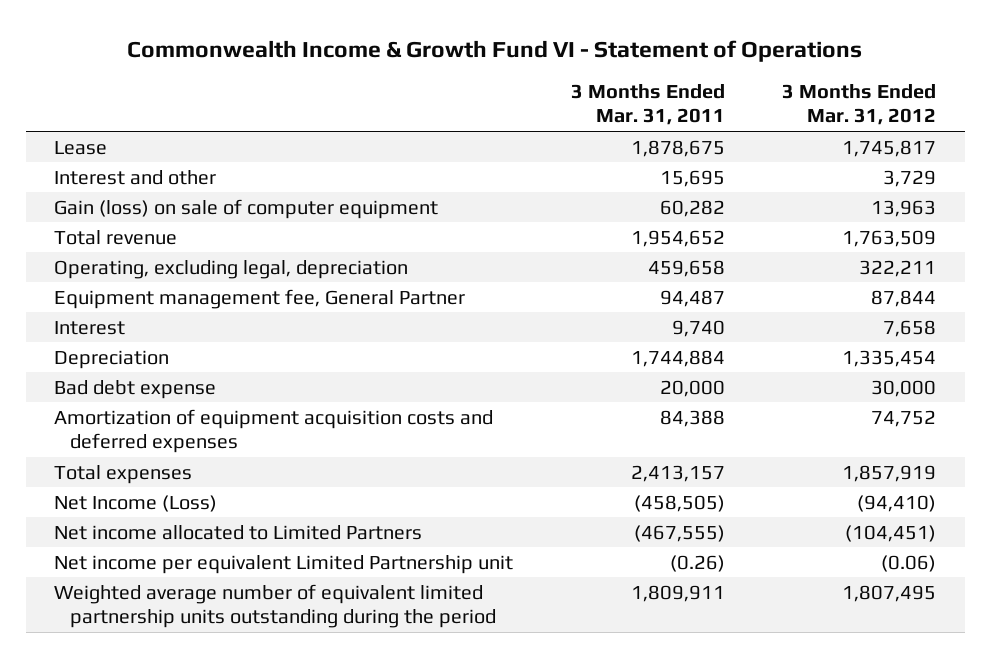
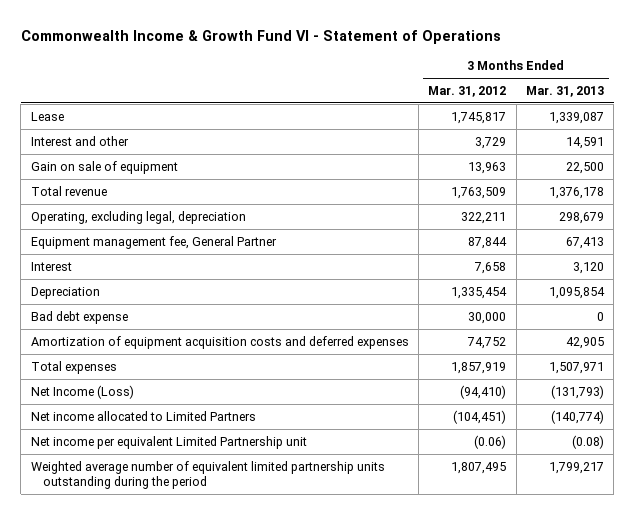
[570,84,725,126] 3 Months Ended Mar. 31, 2011 -> none
none -> [526,85,605,97] Mar. 31, 2013
[54,198,439,219] Gain (loss) on sale of computer equipment -> [30,160,178,174] Gain on sale of equipment

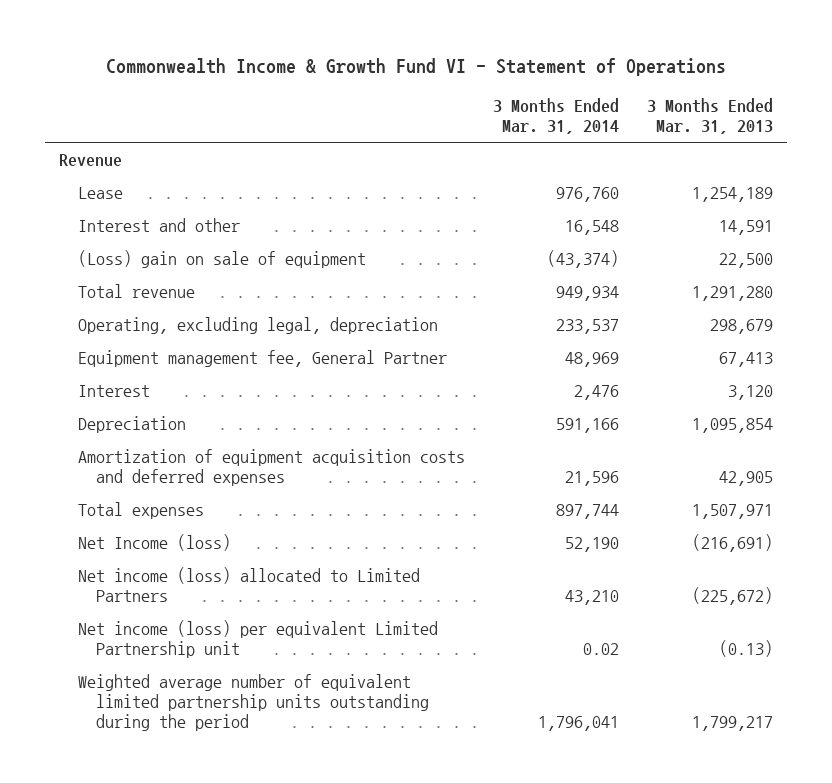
[428,85,507,97] Mar. 31, 2012 -> none
none -> [492,98,619,135] 3 Months Ended Mar. 31, 2014
none -> [59,153,123,166] Revenue
[549,111,605,124] 1,339,087 -> [691,186,773,202] 1,254,189
[30,160,178,174] Gain on sale of equipment -> [77,249,366,268] (Loss) gain on sale of equipment
[549,186,605,199] 1,376,178 -> [691,285,773,301] 1,291,280
[30,310,128,324] Bad debt expense -> none
[30,384,134,399] Net Income (Loss) -> [77,533,231,551] Net Income (loss)
[551,384,605,399] (131,793) -> [691,533,773,552] (216,691)
[30,410,256,421] Net income allocated to Limited Partners -> [77,566,420,603] Net income (loss) allocated to Limited Partners
[551,409,605,424] (140,774) -> [691,587,773,606] (225,672)
[30,435,307,449] Net income per equivalent Limited Partnership unit -> [77,619,438,659] Net income (loss) per equivalent Limited Partnership unit
[572,434,605,449] (0.08) -> [718,640,773,658] (0.13)

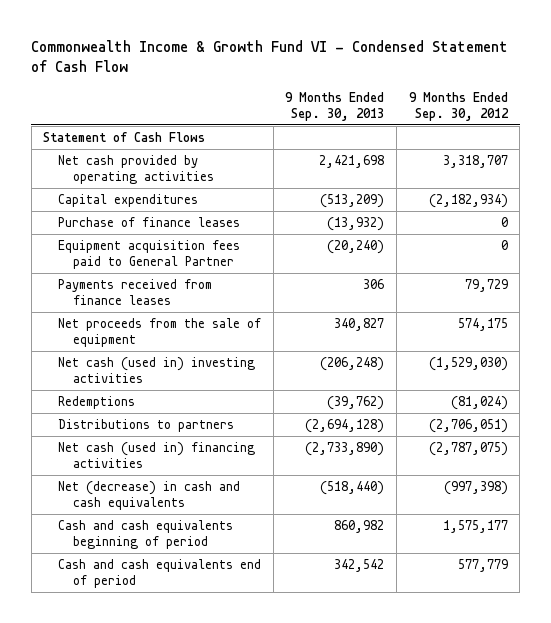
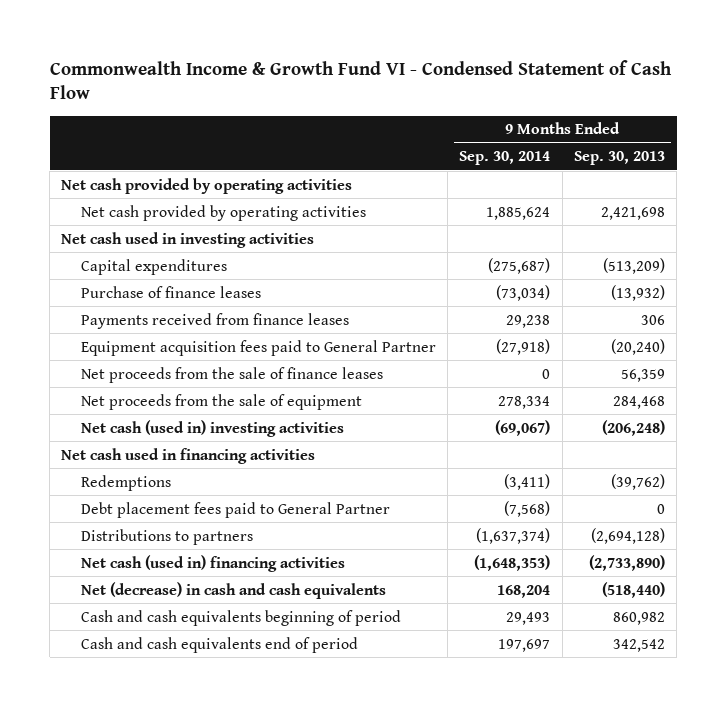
[408,91,509,121] 9 Months Ended Sep. 30, 2012 -> none
none -> [459,151,551,166] Sep. 30, 2014
[43,132,206,143] Statement of Cash Flows -> none
none -> [61,177,353,194] Net cash provided by operating activities
none -> [61,231,315,248] Net cash used in investing activities
[58,240,241,270] Equipment acquisition fees paid to General Partner -> [80,339,436,356] Equipment acquisition fees paid to General Partner
none -> [80,366,383,383] Net proceeds from the sale of finance leases
[334,318,385,332] 340,827 -> [613,395,666,409] 284,468
none -> [61,447,316,464] Net cash used in financing activities
none -> [80,501,390,518] Debt placement fees paid to General Partner

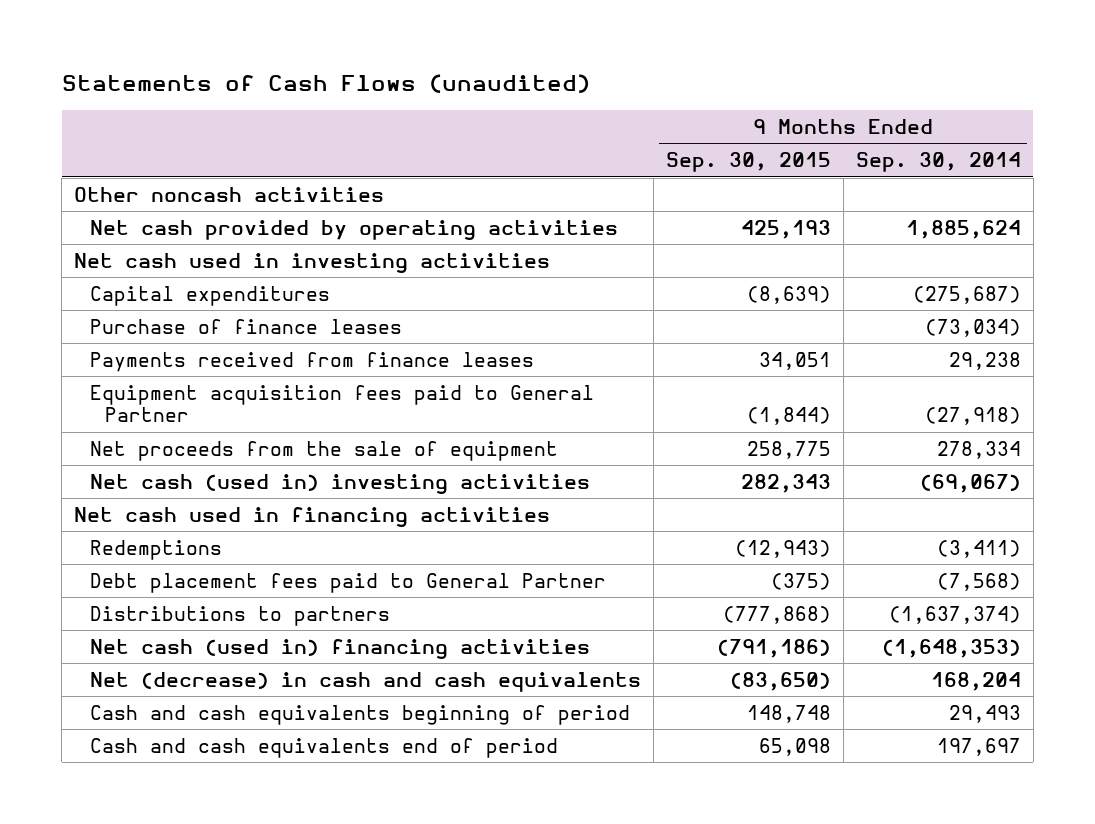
[49,59,672,100] Commonwealth Income & Growth Fund VI - Condensed Statement of Cash Flow -> [61,74,590,94] Statements of Cash Flows (unaudited)
[574,151,666,166] Sep. 30, 2013 -> none
none -> [665,152,831,173] Sep. 30, 2015
[61,177,353,194] Net cash provided by operating activities -> none
none -> [74,186,385,202] Other noncash activities
[80,366,383,383] Net proceeds from the sale of finance leases -> none

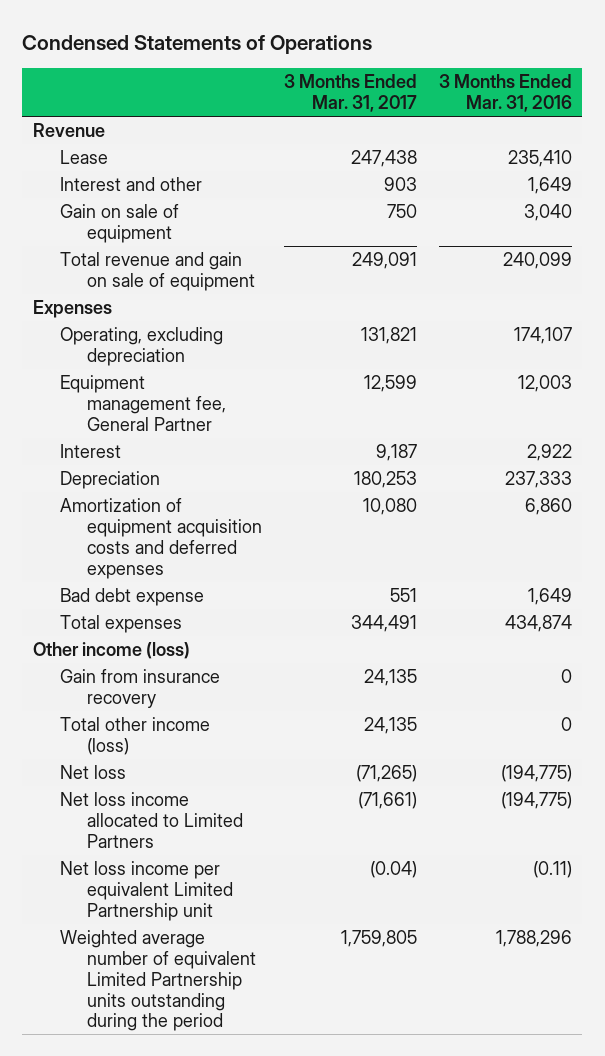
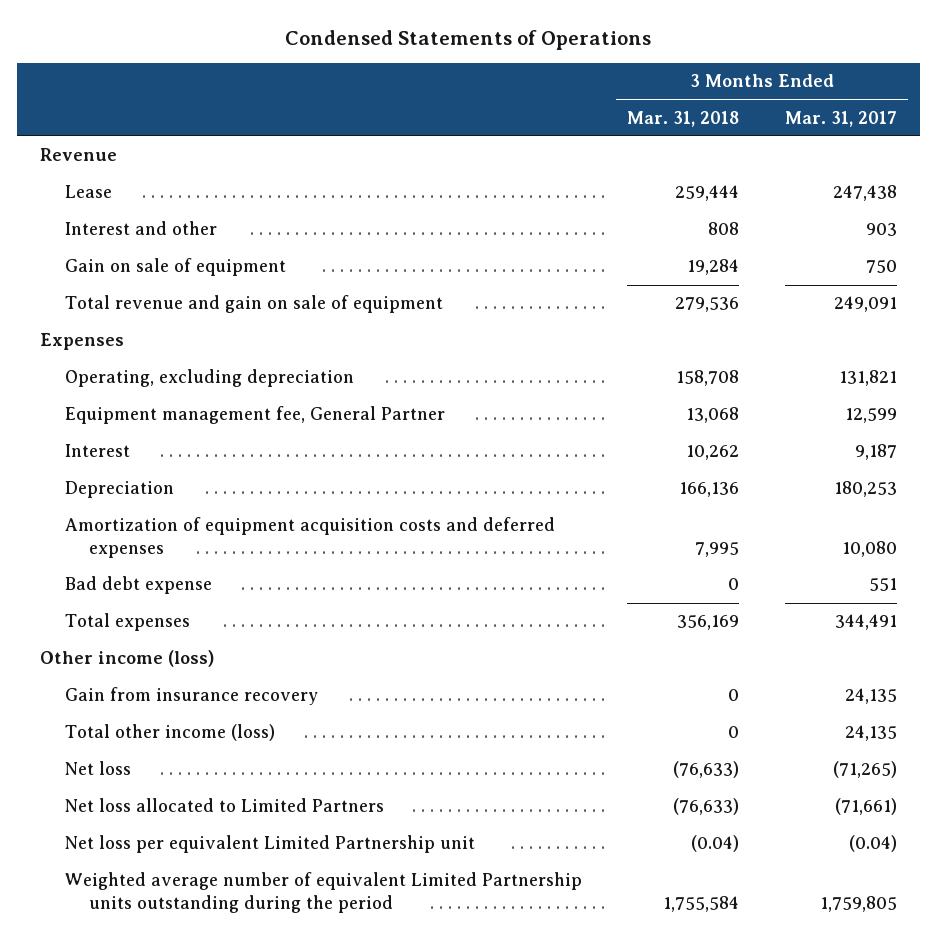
[438,74,572,113] 3 Months Ended Mar. 31, 2016 -> none
none -> [627,110,740,127] Mar. 31, 2018
[60,792,244,848] Net loss income allocated to Limited Partners -> [64,798,384,813] Net loss allocated to Limited Partners
[60,861,234,921] Net loss income per equivalent Limited Partnership unit -> [64,835,475,854] Net loss per equivalent Limited Partnership unit

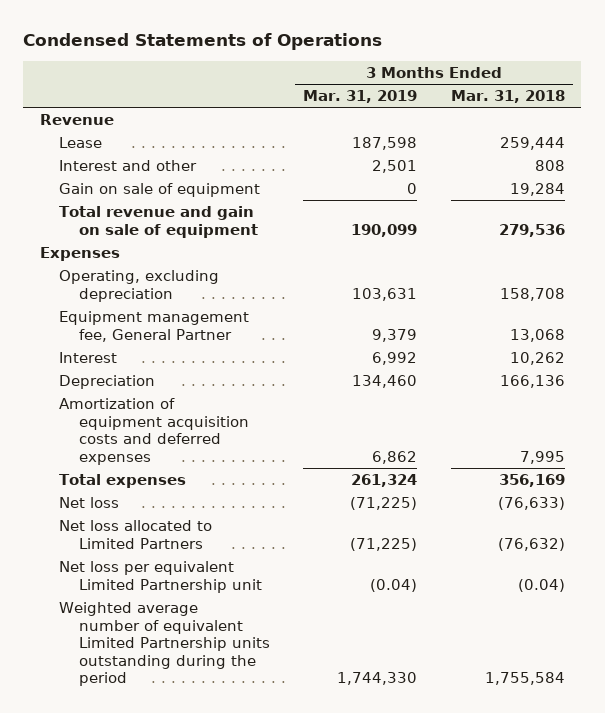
[784,110,897,127] Mar. 31, 2017 -> none
none -> [303,90,418,104] Mar. 31, 2019
[64,576,212,595] Bad debt expense -> none
[40,650,215,668] Other income (loss) -> none
[64,687,318,706] Gain from insurance recovery -> none
[64,724,275,742] Total other income (loss) -> none
[673,798,740,816] (76,633) -> [497,537,565,551] (76,632)

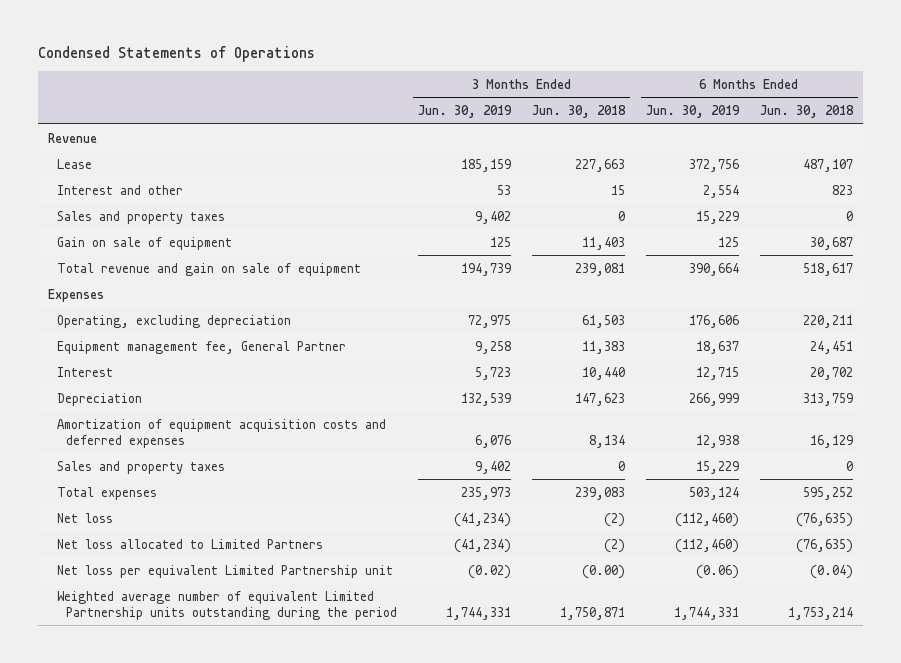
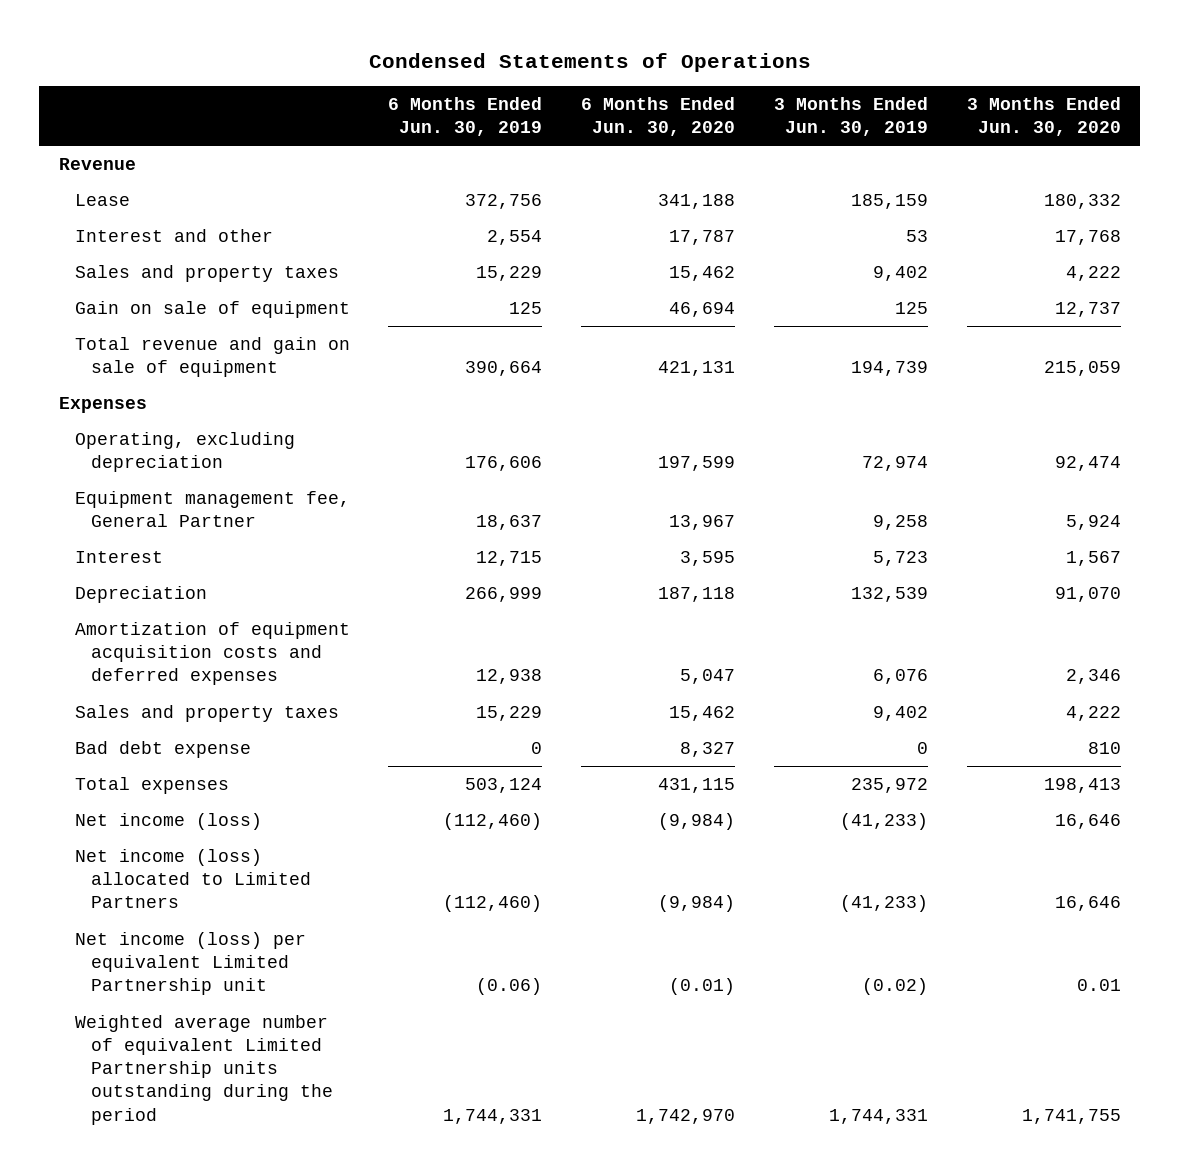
[531,104,626,118] Jun. 30, 2018 -> none
[759,104,854,118] Jun. 30, 2018 -> none
none -> [581,96,736,136] 6 Months Ended Jun. 30, 2020
none -> [966,96,1121,136] 3 Months Ended Jun. 30, 2020
[468,314,512,328] 72,975 -> [861,456,928,472] 72,974
none -> [74,741,251,759] Bad debt expense
[461,486,512,500] 235,973 -> [850,778,928,794] 235,972
[57,512,114,523] Net loss -> [74,813,262,831] Net income (loss)
[454,512,512,527] (41,234) -> [839,813,928,831] (41,233)
[57,538,324,549] Net loss allocated to Limited Partners -> [74,849,311,909] Net income (loss) allocated to Limited Partners
[454,538,512,553] (41,234) -> [839,895,928,913] (41,233)
[57,564,394,578] Net loss per equivalent Limited Partnership unit -> [74,932,306,996] Net income (loss) per equivalent Limited Partnership unit

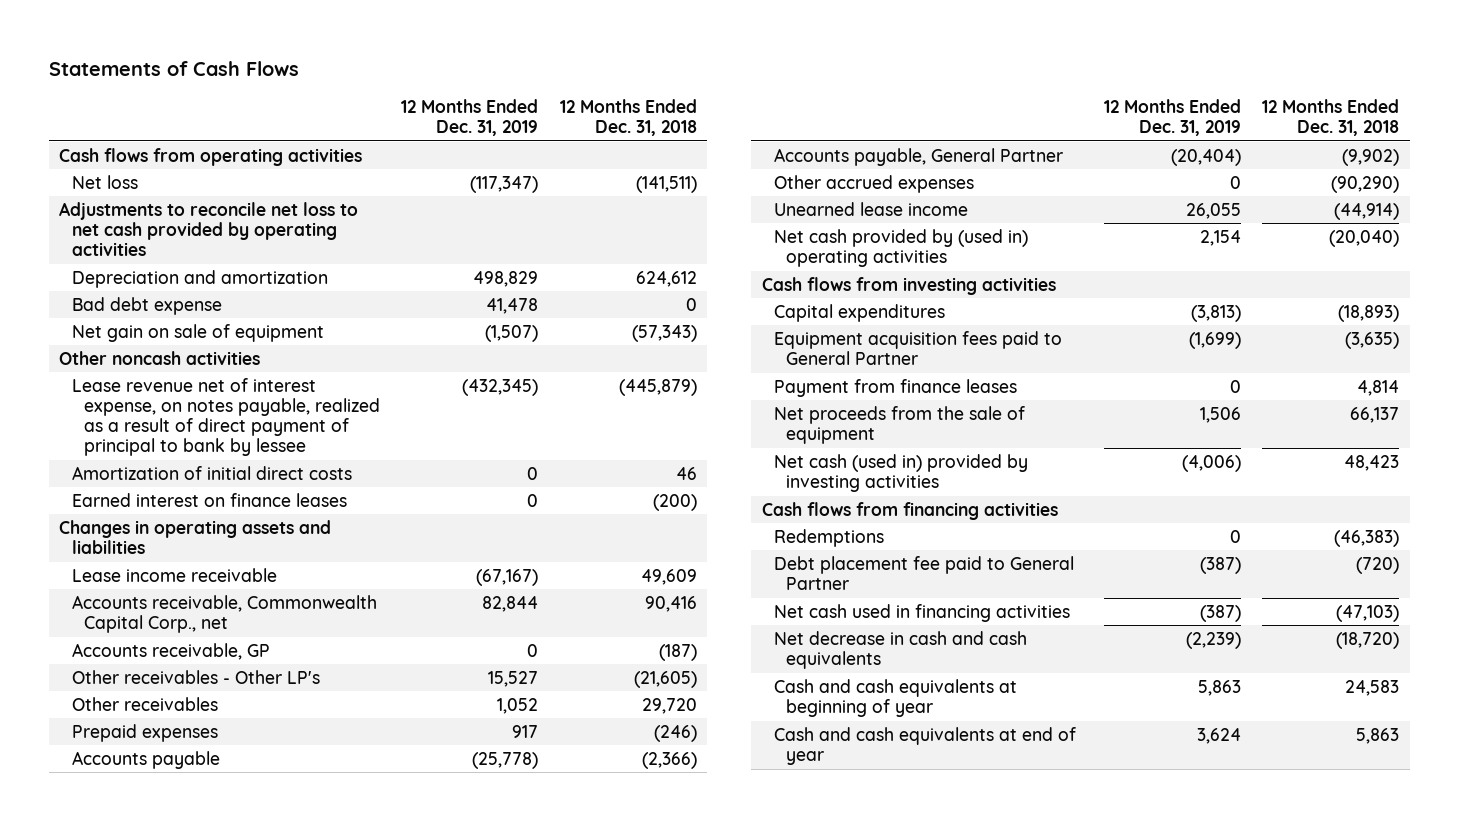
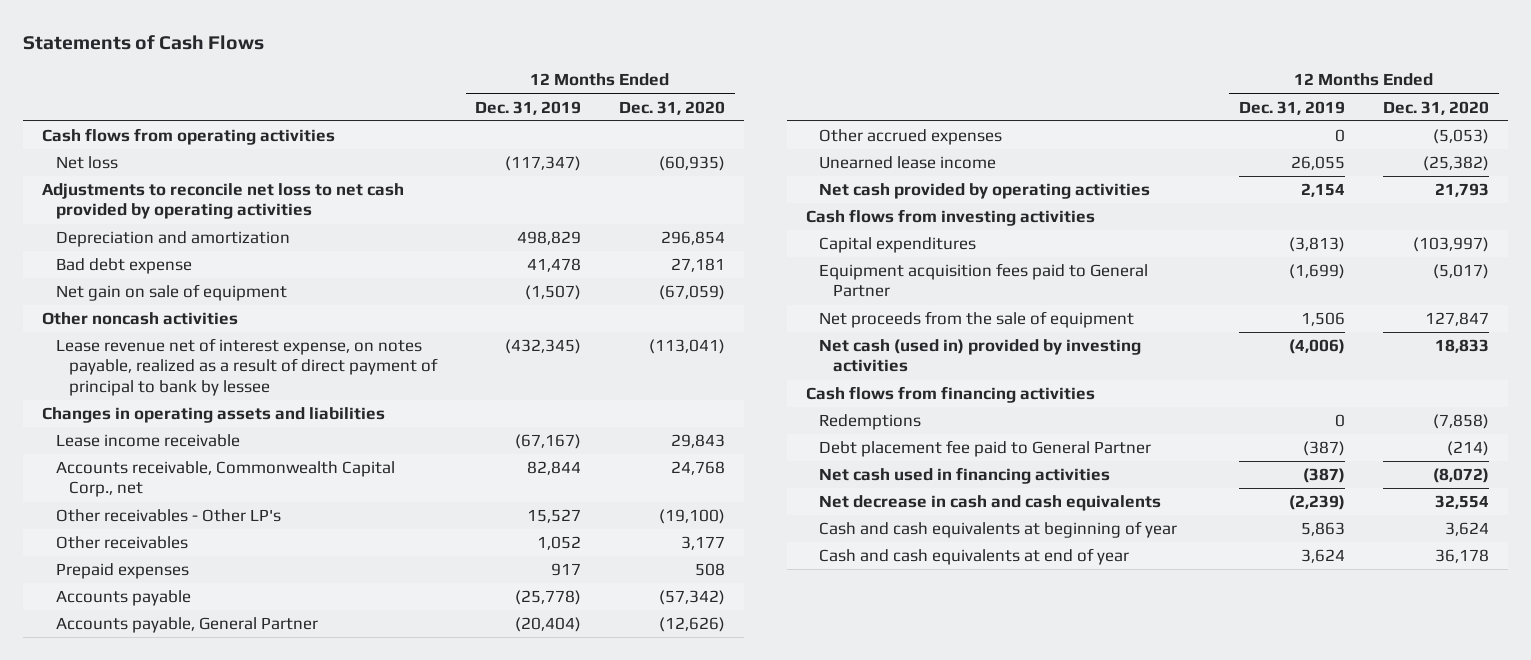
[559,99,697,137] 12 Months Ended Dec. 31, 2018 -> none
none -> [619,100,726,115] Dec. 31, 2020
[71,465,352,480] Amortization of initial direct costs -> none
[71,492,347,507] Earned interest on finance leases -> none
[71,642,270,660] Accounts receivable, GP -> none
[774,228,1029,268] Net cash provided by (used in) operating activities -> [819,183,1151,200] Net cash provided by operating activities
[774,378,1018,397] Payment from finance leases -> none

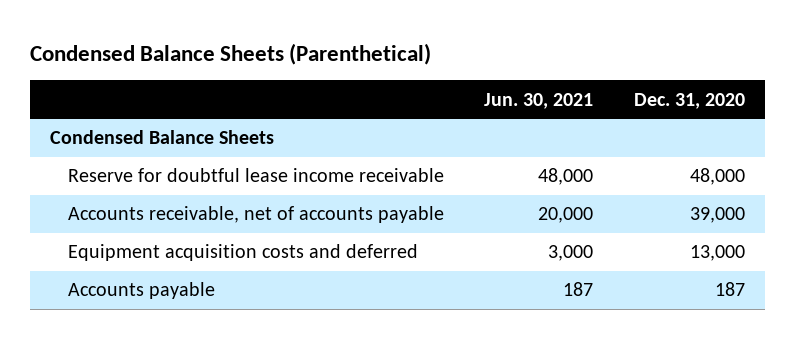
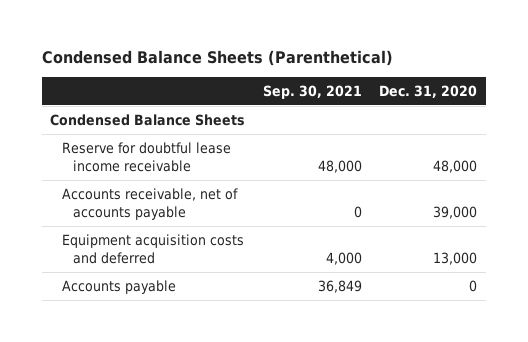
[484,92,594,109] Jun. 30, 2021 -> none
none -> [262,84,362,99] Sep. 30, 2021
[714,282,745,297] 187 -> [469,280,478,293] 0

